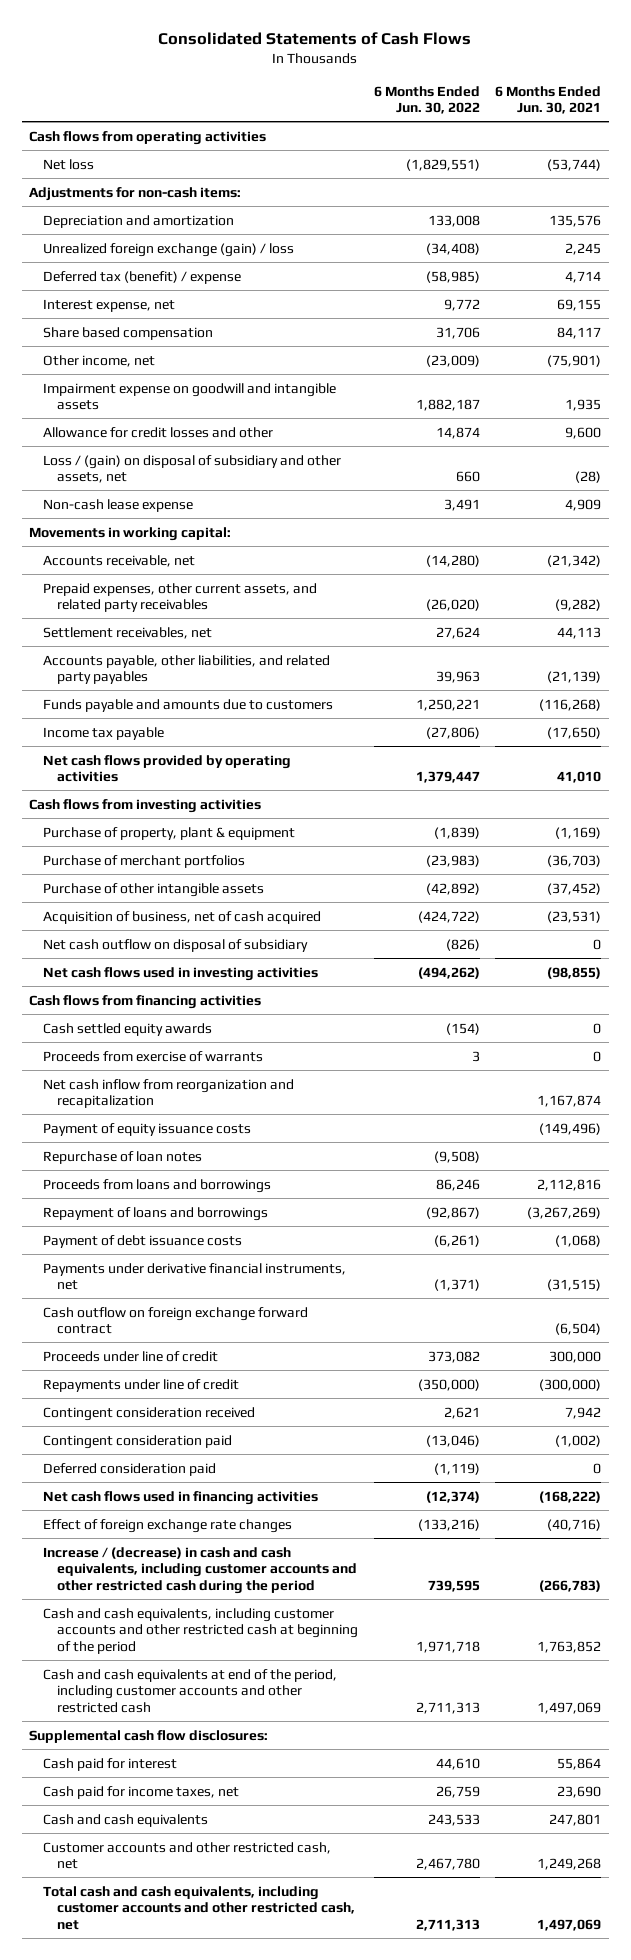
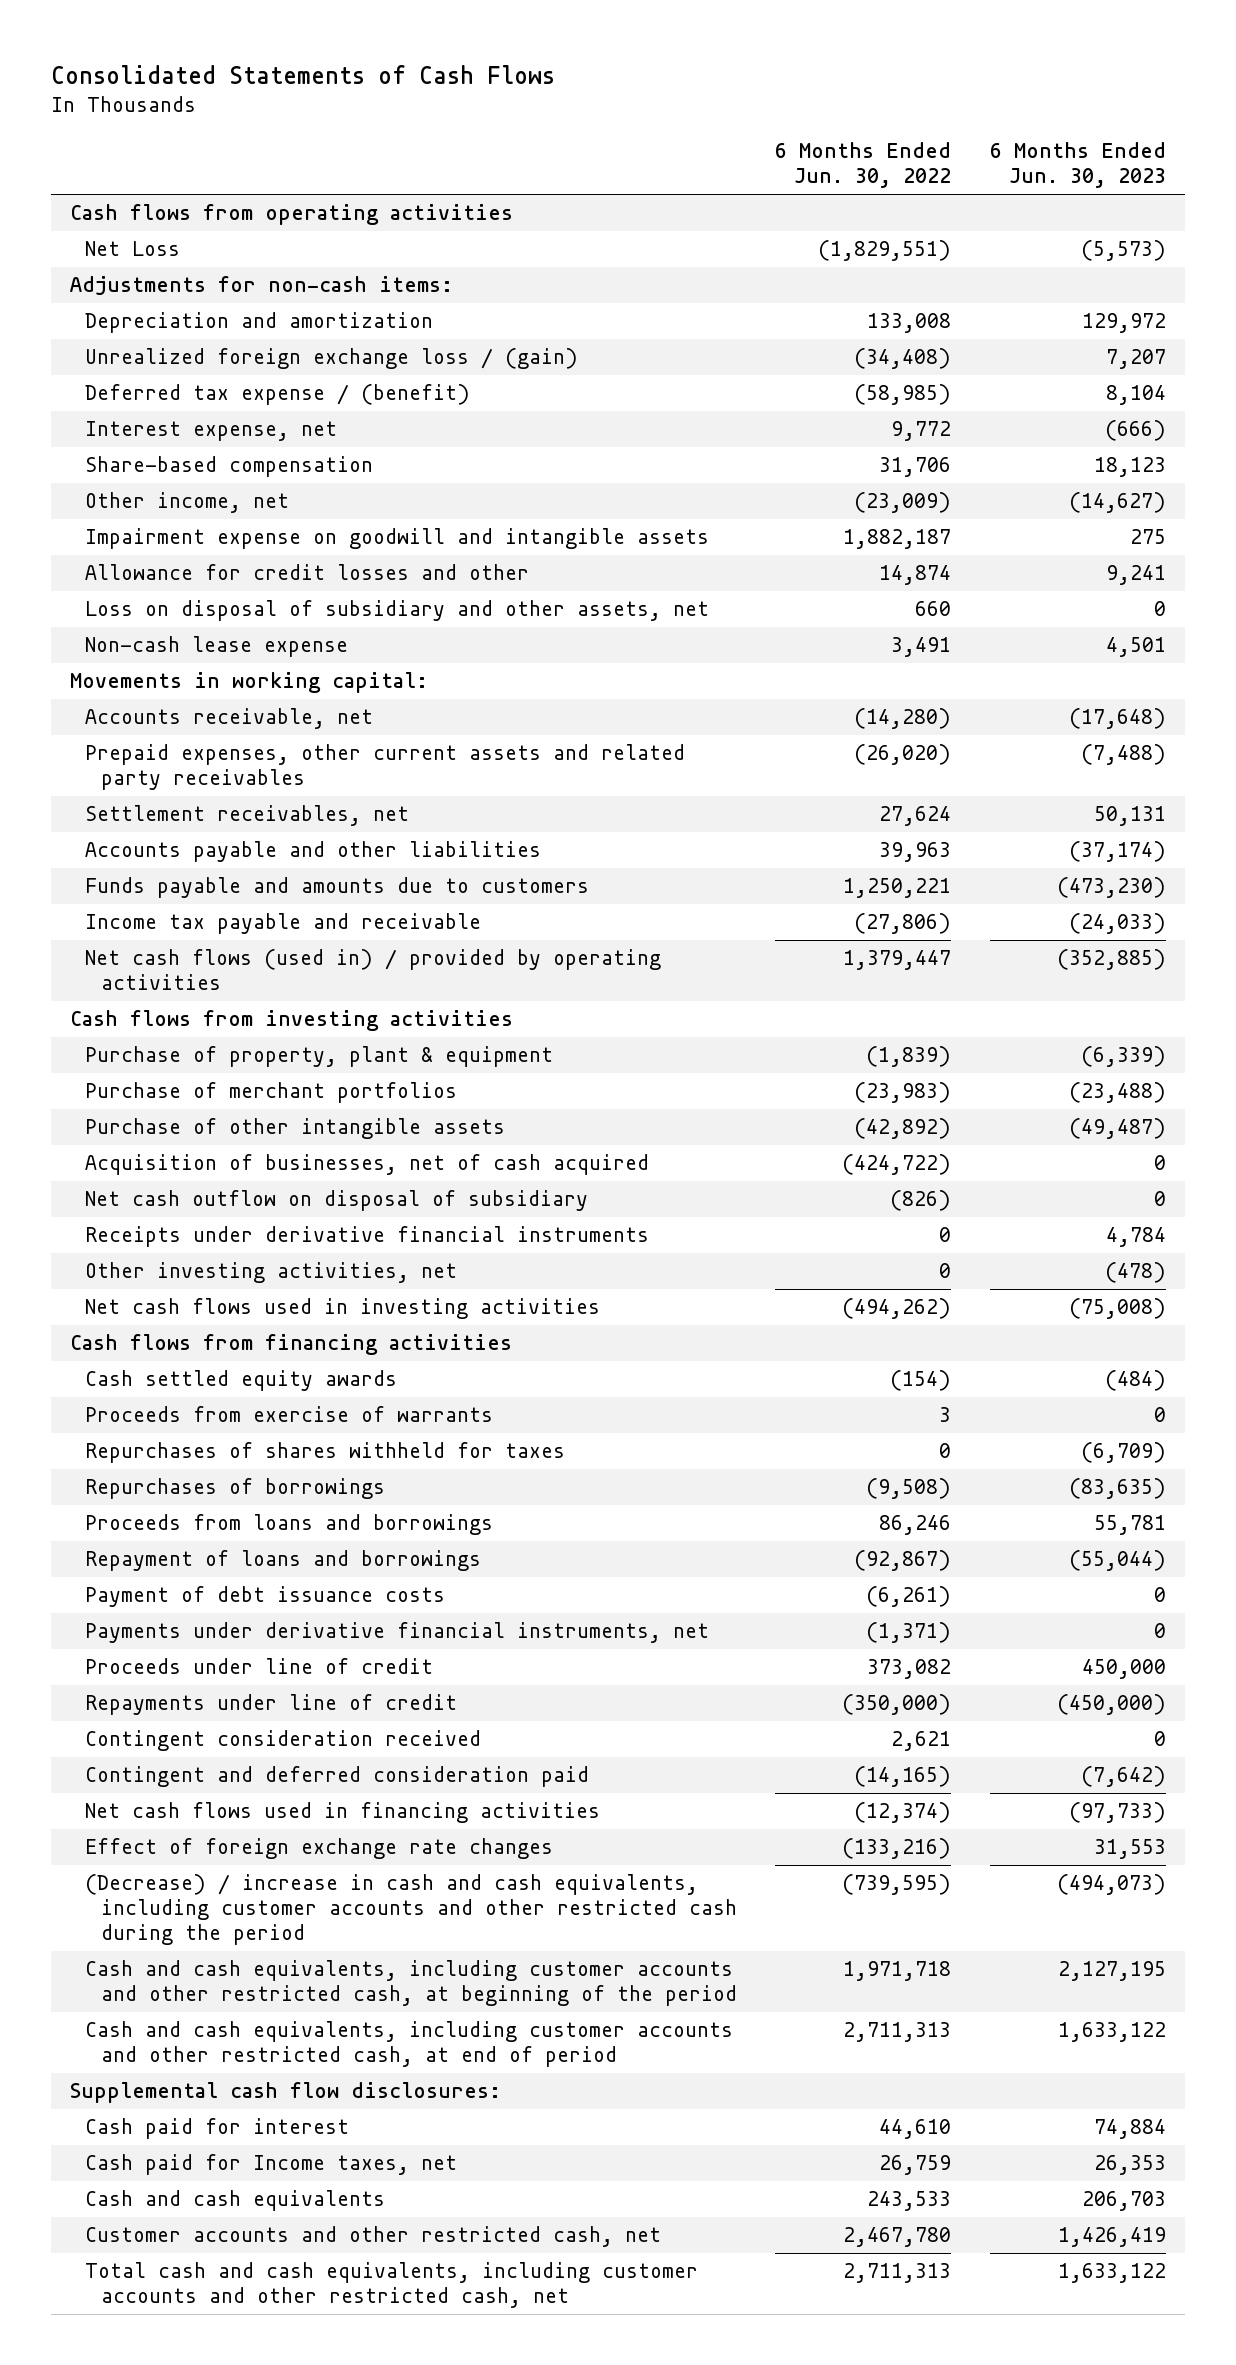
[495,85,602,115] 6 Months Ended Jun. 30, 2021 -> none
none -> [989,142,1166,189] 6 Months Ended Jun. 30, 2023
[43,158,95,170] Net loss -> [85,241,181,257] Net Loss
[43,242,295,257] Unrealized foreign exchange (gain) / loss -> [85,348,579,370] Unrealized foreign exchange loss / (gain)
[43,270,242,284] Deferred tax (benefit) / expense -> [85,384,471,406] Deferred tax expense / (benefit)
[43,326,214,340] Share based compensation -> [85,456,374,478] Share-based compensation
[43,454,342,484] Loss / (gain) on disposal of subsidiary and other assets, net -> [85,600,710,622] Loss on disposal of subsidiary and other assets, net
[43,582,318,613] Prepaid expenses, other current assets, and related party receivables -> [85,744,686,791] Prepaid expenses, other current assets and related party receivables
[43,654,331,685] Accounts payable, other liabilities, and related party payables -> [85,841,542,863] Accounts payable and other liabilities
[43,726,165,740] Income tax payable -> [85,913,482,935] Income tax payable and receivable
[43,754,292,783] Net cash flows provided by operating activities -> [85,949,662,991] Net cash flows (used in) / provided by operating activities
[43,910,322,924] Acquisition of business, net of cash acquired -> [85,1154,650,1176] Acquisition of businesses, net of cash acquired
none -> [85,1226,650,1248] Receipts under derivative financial instruments
none -> [85,1262,458,1284] Other investing activities, net
[43,1078,295,1109] Net cash inflow from reorganization and recapitalization -> none
[43,1122,252,1136] Payment of equity issuance costs -> none
none -> [85,1442,566,1464] Repurchases of shares withheld for taxes
[43,1150,203,1164] Repurchase of loan notes -> [85,1478,386,1500] Repurchases of borrowings
[43,1306,309,1335] Cash outflow on foreign exchange forward contract -> none
[43,1462,217,1476] Deferred consideration paid -> none
[43,1434,233,1449] Contingent consideration paid -> [85,1766,590,1788] Contingent and deferred consideration paid
[425,1434,480,1447] (13,046) -> [854,1766,952,1788] (14,165)
[43,1546,358,1594] Increase / (decrease) in cash and cash equivalents, including customer accounts and other restricted cash during the period -> [85,1874,737,1946] (Decrease) / increase in cash and cash equivalents, including customer accounts and other restricted cash during the period
[427,1579,480,1592] 739,595 -> [842,1874,952,1896] (739,595)
[43,1607,359,1654] Cash and cash equivalents, including customer accounts and other restricted cash at beginning of the period -> [85,1960,737,2007] Cash and cash equivalents, including customer accounts and other restricted cash, at beginning of the period
[43,1668,338,1713] Cash and cash equivalents at end of the period, including customer accounts and other restricted cash -> [85,2021,734,2068] Cash and cash equivalents, including customer accounts and other restricted cash, at end of period
[43,1785,240,1799] Cash paid for income taxes, net -> [85,2154,458,2176] Cash paid for Income taxes, net

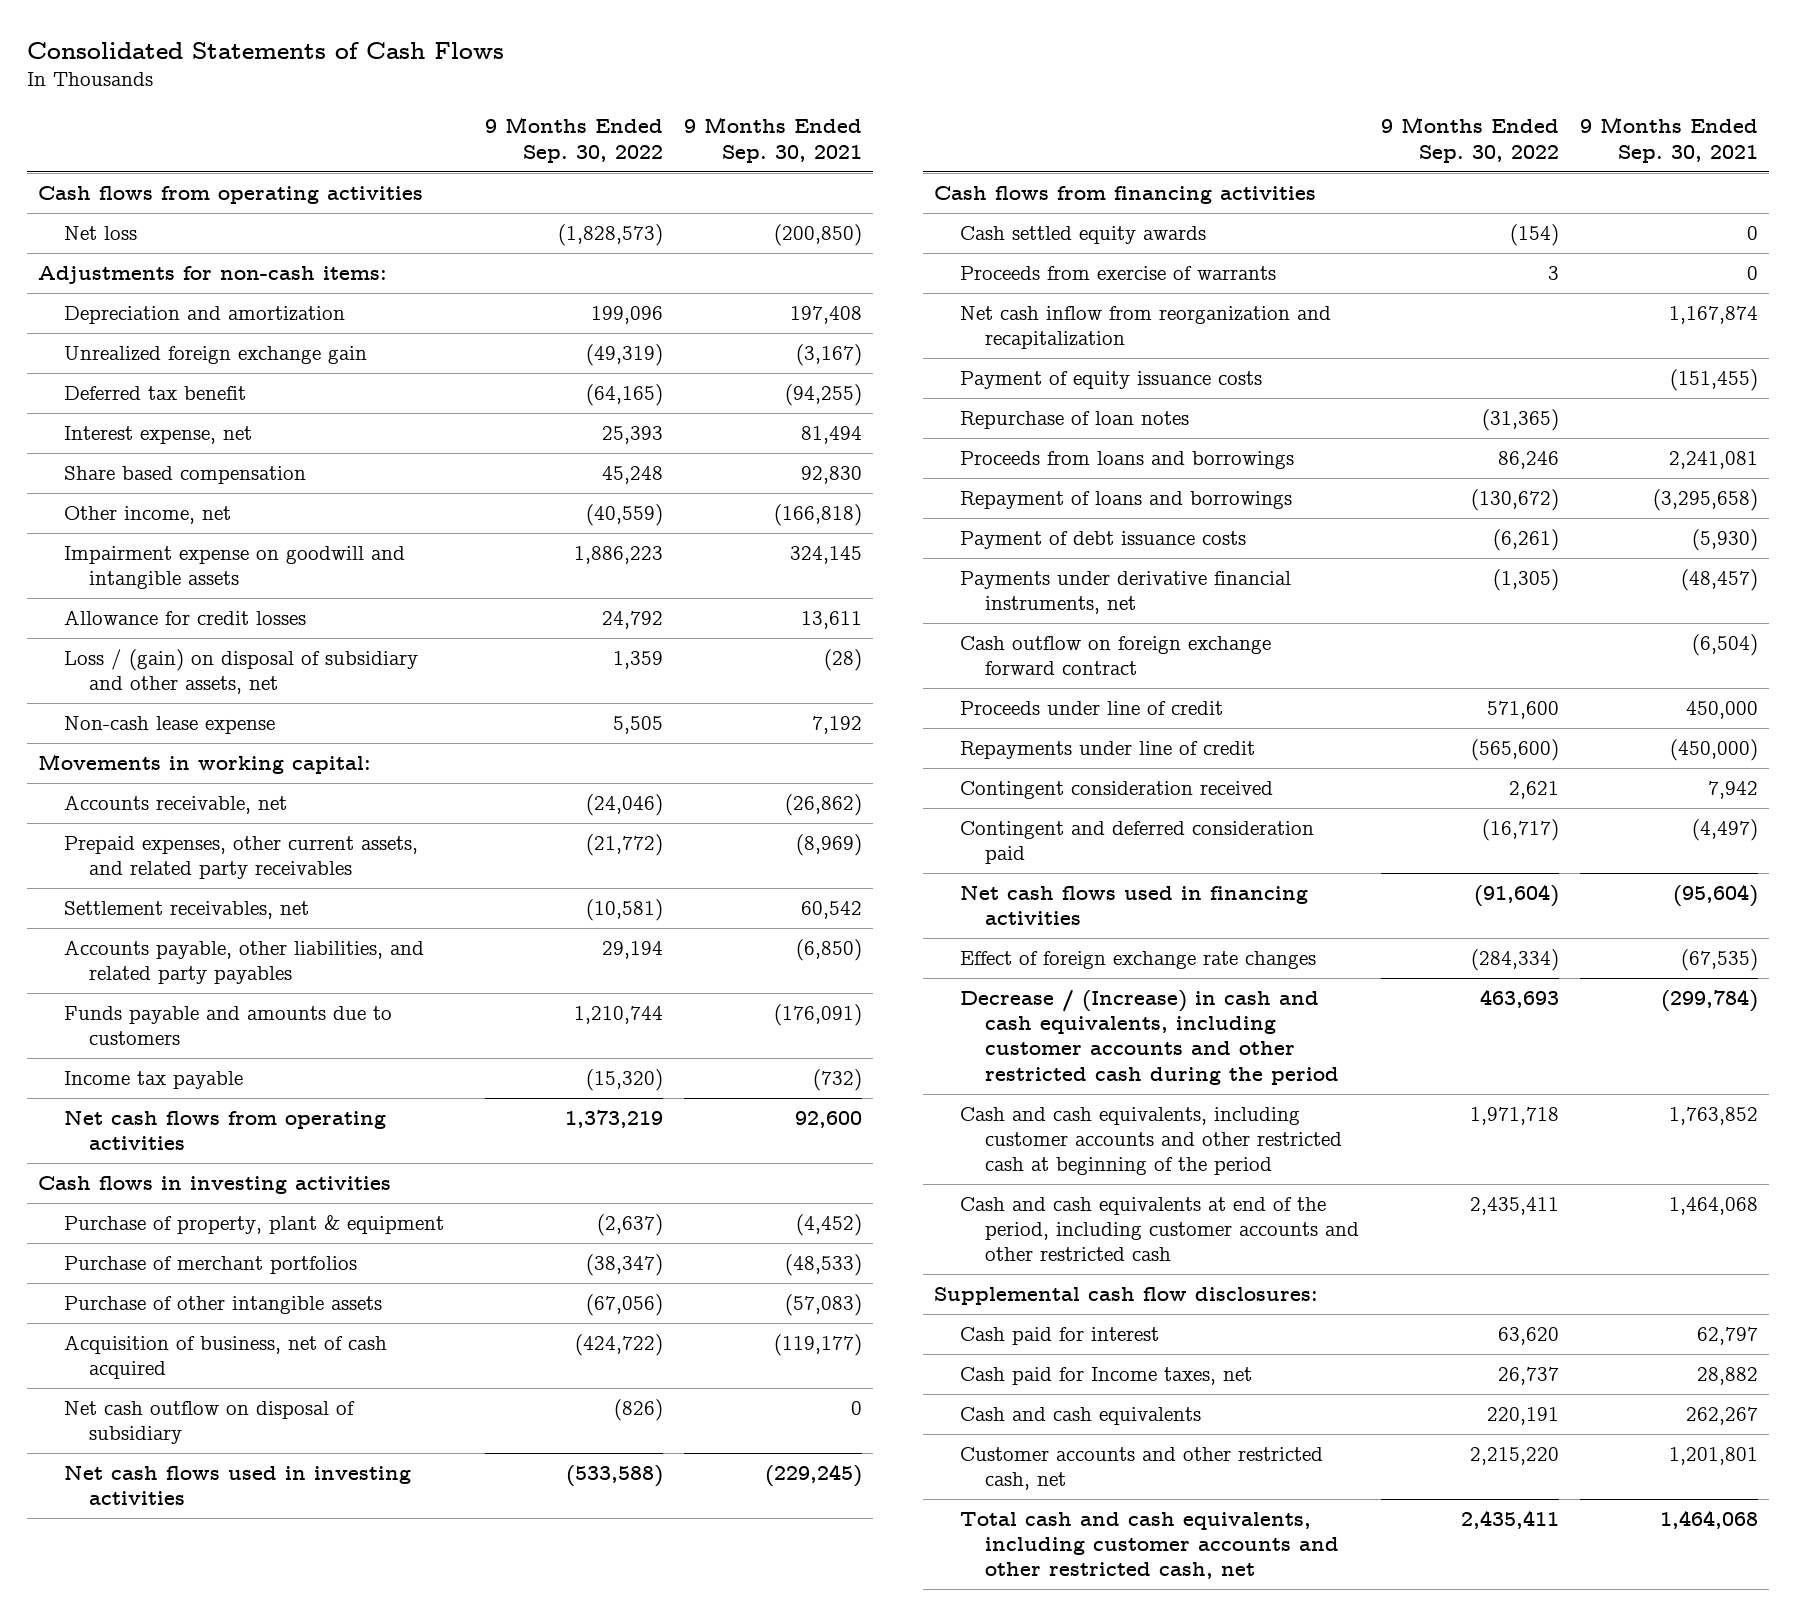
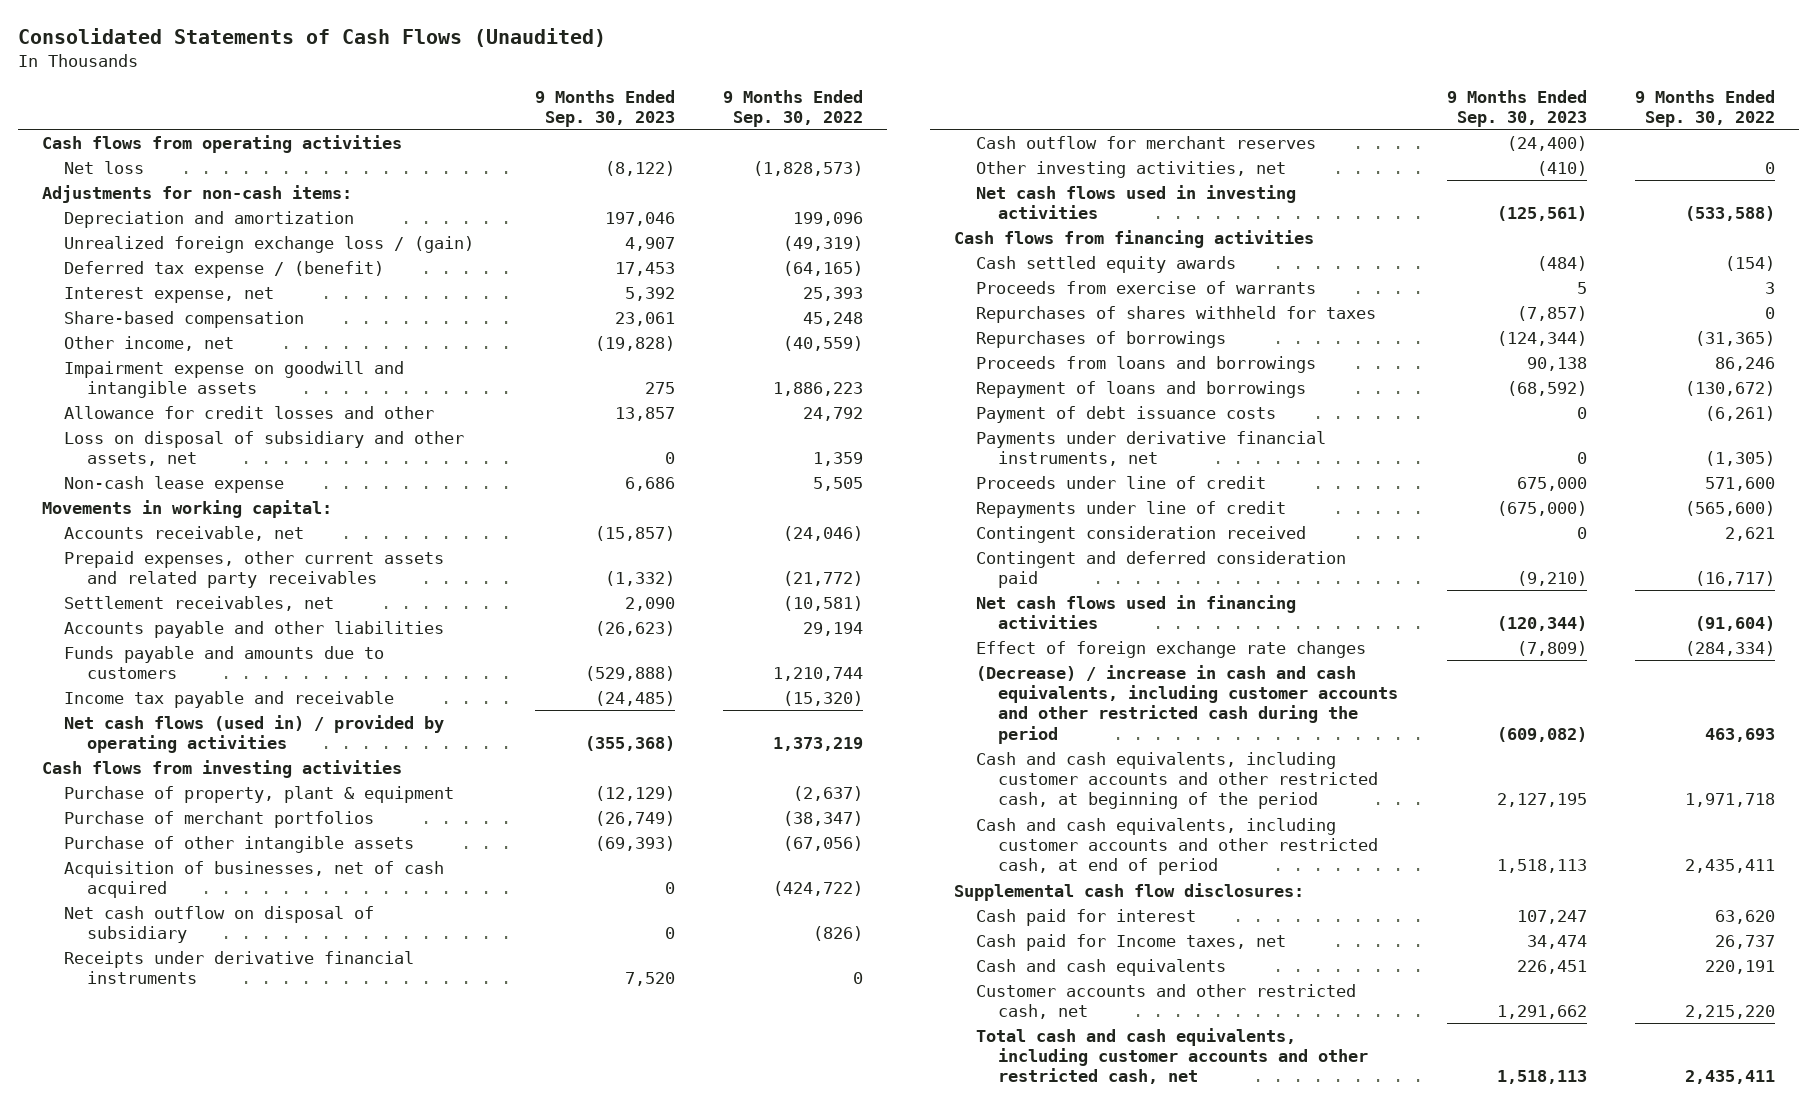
[27,41,505,59] Consolidated Statements of Cash Flows -> [17,28,606,48] Consolidated Statements of Cash Flows (Unaudited)
[683,117,862,163] 9 Months Ended Sep. 30, 2021 -> none
none -> [534,89,675,128] 9 Months Ended Sep. 30, 2023
[63,345,367,364] Unrealized foreign exchange gain -> [64,235,475,253] Unrealized foreign exchange loss / (gain)
[63,385,246,400] Deferred tax benefit -> [64,260,385,278] Deferred tax expense / (benefit)
[63,465,306,484] Share based compensation -> [64,310,305,328] Share-based compensation
[63,609,306,625] Allowance for credit losses -> [64,405,435,419] Allowance for credit losses and other
[63,648,418,695] Loss / (gain) on disposal of subsidiary and other assets, net -> [64,430,465,467] Loss on disposal of subsidiary and other assets, net
[63,835,418,880] Prepaid expenses, other current assets, and related party receivables -> [64,550,445,589] Prepaid expenses, other current assets and related party receivables
[63,939,424,985] Accounts payable, other liabilities, and related party payables -> [64,620,445,638] Accounts payable and other liabilities
[63,1070,243,1089] Income tax payable -> [64,690,395,708] Income tax payable and receivable
[63,1109,386,1151] Net cash flows from operating activities -> [64,714,445,754] Net cash flows (used in) / provided by operating activities
[37,1175,391,1194] Cash flows in investing activities -> [42,759,403,778] Cash flows from investing activities
[63,1334,387,1380] Acquisition of business, net of cash acquired -> [64,860,445,899] Acquisition of businesses, net of cash acquired
none -> [64,950,415,985] Receipts under derivative financial instruments
none -> [976,135,1317,149] Cash outflow for merchant reserves
none -> [976,160,1287,178] Other investing activities, net
[959,305,1331,350] Net cash inflow from reorganization and recapitalization -> none
[959,370,1262,389] Payment of equity issuance costs -> none
none -> [976,305,1377,323] Repurchases of shares withheld for taxes
[959,410,1189,429] Repurchase of loan notes -> [976,330,1227,348] Repurchases of borrowings
[959,635,1271,676] Cash outflow on foreign exchange forward contract -> none
[959,989,1340,1085] Decrease / (Increase) in cash and cash equivalents, including customer accounts and other restricted cash during the period -> [976,664,1399,744] (Decrease) / increase in cash and cash equivalents, including customer accounts and other restricted cash during the period
[959,1106,1343,1176] Cash and cash equivalents, including customer accounts and other restricted cash at beginning of the period -> [976,751,1379,810] Cash and cash equivalents, including customer accounts and other restricted cash, at beginning of the period
[959,1196,1360,1262] Cash and cash equivalents at end of the period, including customer accounts and other restricted cash -> [976,817,1379,876] Cash and cash equivalents, including customer accounts and other restricted cash, at end of period

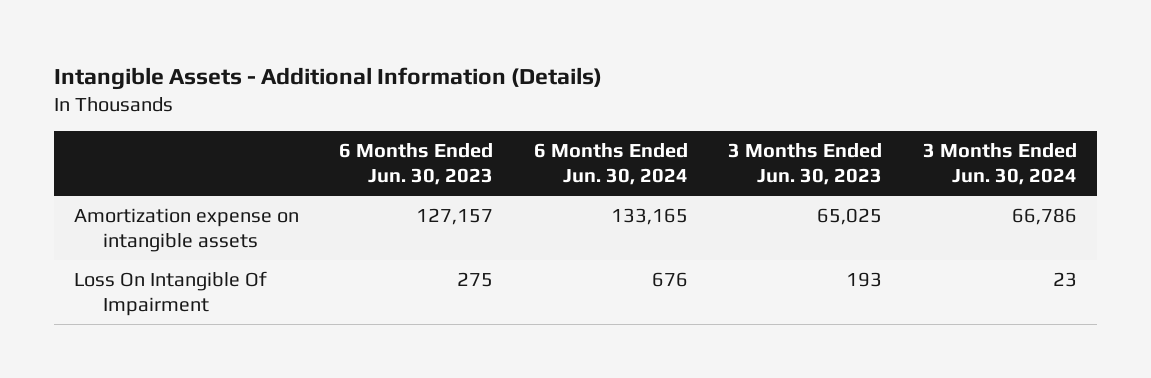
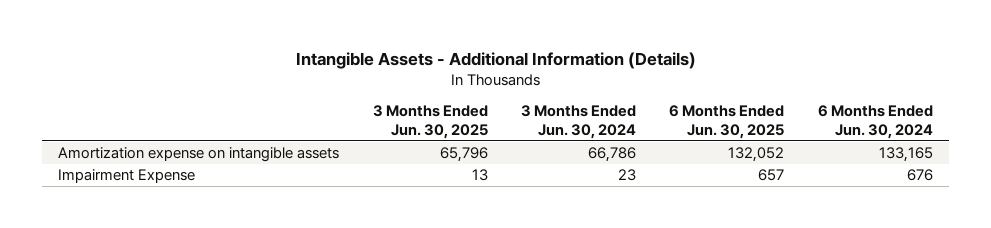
[339,143,494,185] 6 Months Ended Jun. 30, 2023 -> none
[728,143,883,185] 3 Months Ended Jun. 30, 2023 -> none
none -> [372,104,488,139] 3 Months Ended Jun. 30, 2025
none -> [669,104,785,139] 6 Months Ended Jun. 30, 2025
[73,271,267,316] Loss On Intangible Of Impairment -> [58,169,196,184] Impairment Expense

